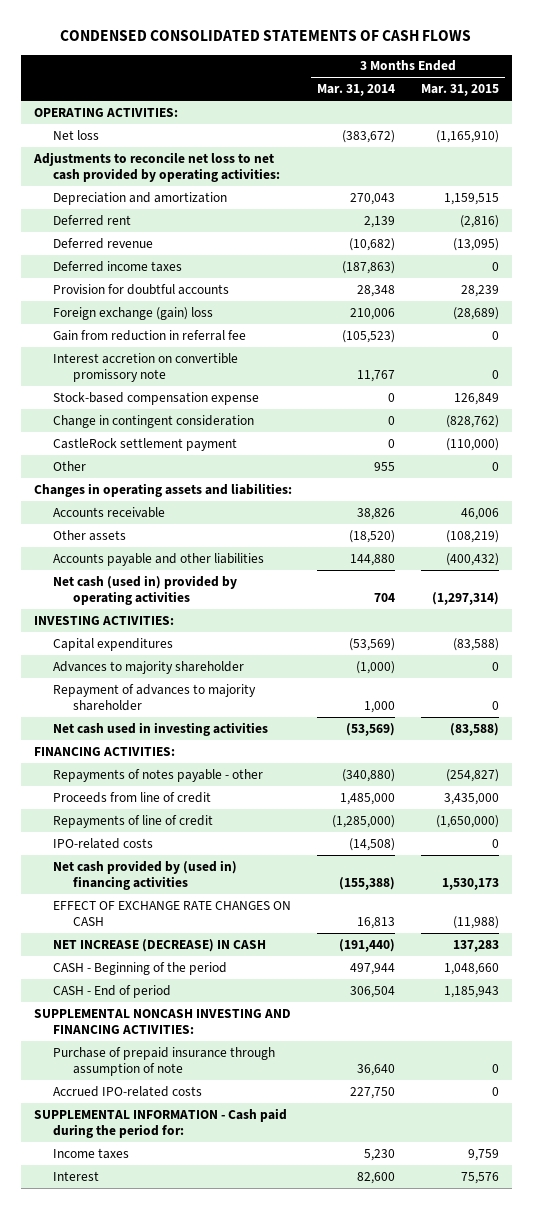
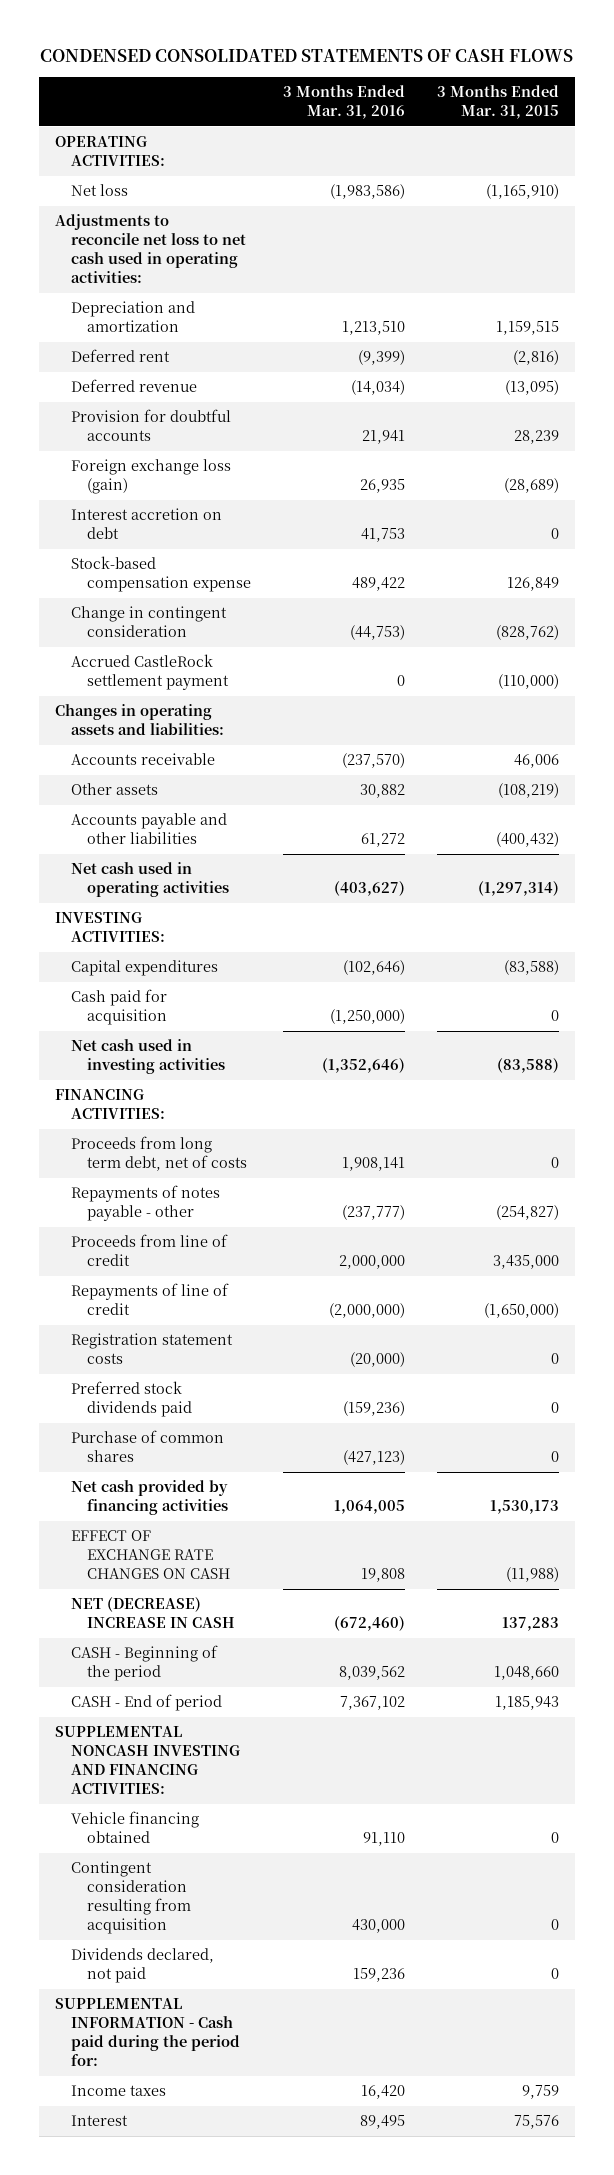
[317,84,396,97] Mar. 31, 2014 -> none
none -> [282,85,405,120] 3 Months Ended Mar. 31, 2016
[32,151,281,183] Adjustments to reconcile net loss to net cash provided by operating activities: -> [55,214,247,284] Adjustments to reconcile net loss to net cash used in operating activities:
[53,260,183,272] Deferred income taxes -> none
[53,329,247,341] Gain from reduction in referral fee -> none
[53,306,214,320] Foreign exchange (gain) loss -> [71,459,232,495] Foreign exchange loss (gain)
[53,352,239,383] Interest accretion on convertible promissory note -> [71,508,223,540] Interest accretion on debt
[53,460,87,471] Other -> none
[53,437,238,451] CastleRock settlement payment -> [71,654,230,691] Accrued CastleRock settlement payment
[53,574,238,606] Net cash (used in) provided by operating activities -> [71,862,230,898] Net cash used in operating activities
[53,660,245,674] Advances to majority shareholder -> none
[53,683,257,712] Repayment of advances to majority shareholder -> none
none -> [71,989,168,1026] Cash paid for acquisition
none -> [71,1136,248,1172] Proceeds from long term debt, net of costs
[53,837,154,849] IPO-related costs -> [71,1333,234,1365] Registration statement costs
none -> [71,1381,193,1418] Preferred stock dividends paid
none -> [71,1430,225,1463] Purchase of common shares
[53,859,238,891] Net cash provided by (used in) financing activities -> [71,1480,229,1516] Net cash provided by financing activities
[53,938,267,952] NET INCREASE (DECREASE) IN CASH -> [71,1597,236,1629] NET (DECREASE) INCREASE IN CASH
[53,1046,276,1077] Purchase of prepaid insurance through assumption of note -> none
[53,1085,203,1097] Accrued IPO-related costs -> none
none -> [71,1811,200,1844] Vehicle financing obtained
none -> [71,1861,192,1935] Contingent consideration resulting from acquisition
none -> [71,1948,215,1984] Dividends declared, not paid

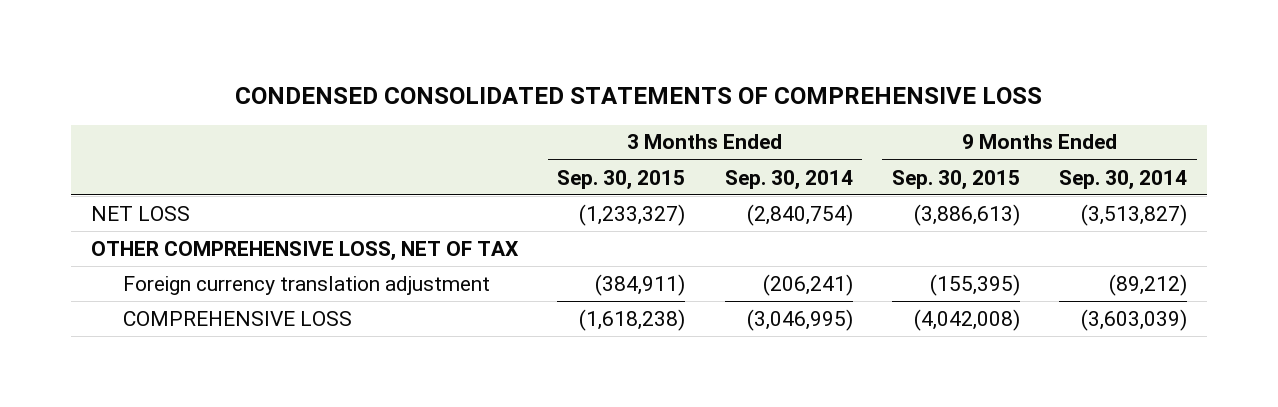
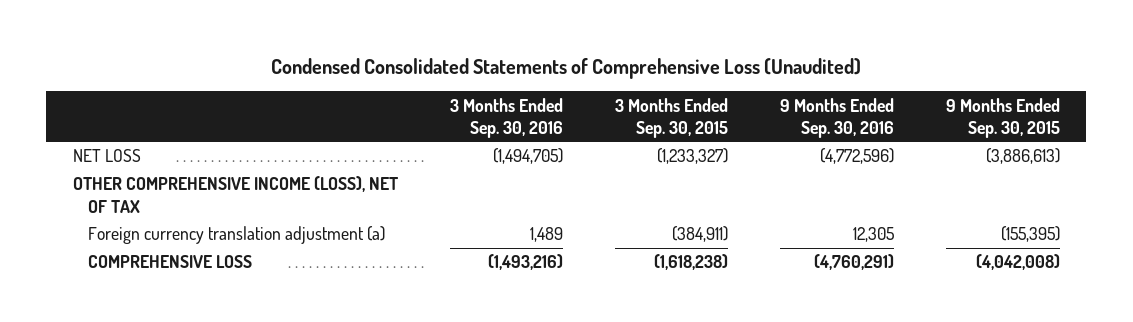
[235,86,1043,104] CONDENSED CONSOLIDATED STATEMENTS OF COMPREHENSIVE LOSS -> [271,57,862,79] Condensed Consolidated Statements of Comprehensive Loss (Unaudited)
[724,169,853,190] Sep. 30, 2014 -> none
[1059,169,1188,190] Sep. 30, 2014 -> none
none -> [449,97,563,138] 3 Months Ended Sep. 30, 2016
none -> [780,97,895,138] 9 Months Ended Sep. 30, 2016
[91,240,520,261] OTHER COMPREHENSIVE LOSS, NET OF TAX -> [72,176,399,213] OTHER COMPREHENSIVE INCOME (LOSS), NET OF TAX
[122,275,490,295] Foreign currency translation adjustment -> [88,226,386,245] Foreign currency translation adjustment (a)

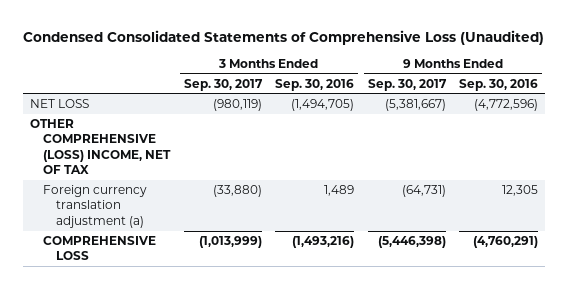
[614,97,728,138] 3 Months Ended Sep. 30, 2015 -> none
[946,97,1061,138] 9 Months Ended Sep. 30, 2015 -> none
none -> [183,78,263,91] Sep. 30, 2017
none -> [367,78,447,91] Sep. 30, 2017
[72,176,399,213] OTHER COMPREHENSIVE INCOME (LOSS), NET OF TAX -> [29,119,172,175] OTHER COMPREHENSIVE (LOSS) INCOME, NET OF TAX

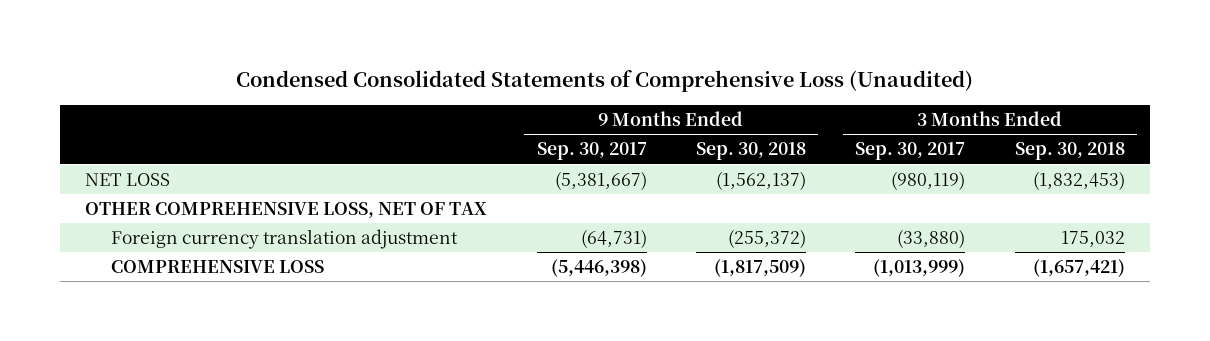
[275,78,355,91] Sep. 30, 2016 -> none
[459,78,539,91] Sep. 30, 2016 -> none
none -> [696,142,807,161] Sep. 30, 2018
none -> [1014,142,1125,161] Sep. 30, 2018
[29,119,172,175] OTHER COMPREHENSIVE (LOSS) INCOME, NET OF TAX -> [85,202,488,219] OTHER COMPREHENSIVE LOSS, NET OF TAX
[43,185,148,228] Foreign currency translation adjustment (a) -> [111,229,459,250] Foreign currency translation adjustment

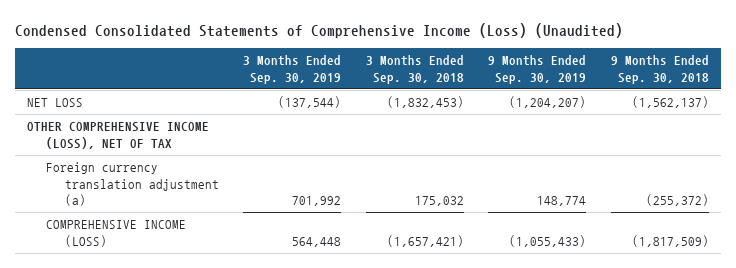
[236,70,974,93] Condensed Consolidated Statements of Comprehensive Loss (Unaudited) -> [15,23,624,39] Condensed Consolidated Statements of Comprehensive Income (Loss) (Unaudited)
[536,142,647,161] Sep. 30, 2017 -> none
[855,142,966,161] Sep. 30, 2017 -> none
none -> [243,55,342,84] 3 Months Ended Sep. 30, 2019
none -> [488,55,587,84] 9 Months Ended Sep. 30, 2019
[85,202,488,219] OTHER COMPREHENSIVE LOSS, NET OF TAX -> [27,122,210,149] OTHER COMPREHENSIVE INCOME (LOSS), NET OF TAX
[111,229,459,250] Foreign currency translation adjustment -> [46,162,219,207] Foreign currency translation adjustment (a)
[111,260,325,274] COMPREHENSIVE LOSS -> [46,220,187,247] COMPREHENSIVE INCOME (LOSS)

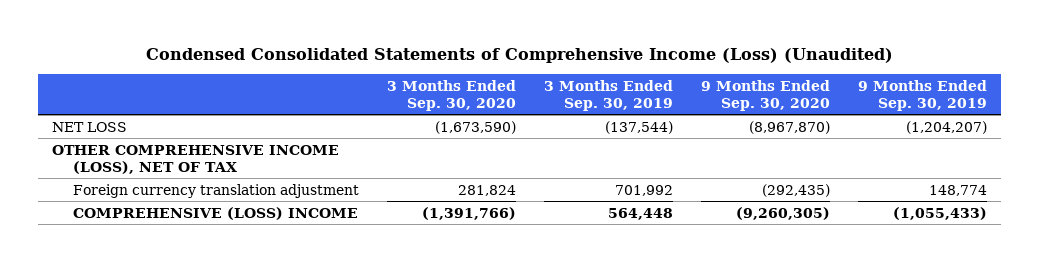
[365,55,464,84] 3 Months Ended Sep. 30, 2018 -> none
[610,55,709,84] 9 Months Ended Sep. 30, 2018 -> none
none -> [386,79,516,111] 3 Months Ended Sep. 30, 2020
none -> [701,79,831,111] 9 Months Ended Sep. 30, 2020
[46,162,219,207] Foreign currency translation adjustment (a) -> [72,183,359,198] Foreign currency translation adjustment
[46,220,187,247] COMPREHENSIVE INCOME (LOSS) -> [72,206,358,220] COMPREHENSIVE (LOSS) INCOME

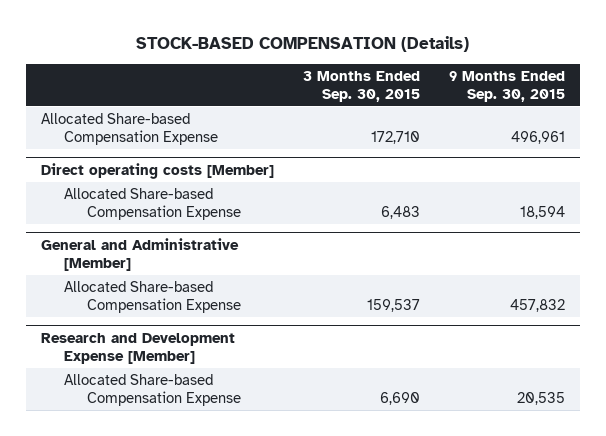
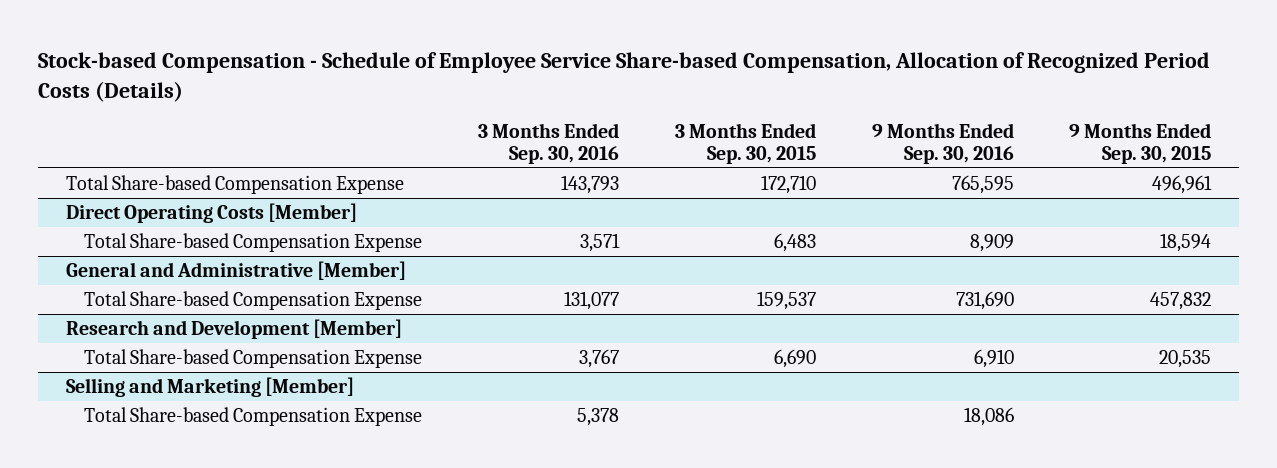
[135,36,469,53] STOCK-BASED COMPENSATION (Details) -> [37,51,1210,102] Stock-based Compensation - Schedule of Employee Service Share-based Compensation, Allocation of Recognized Period Costs (Details)
none -> [477,122,619,165] 3 Months Ended Sep. 30, 2016
none -> [871,122,1014,165] 9 Months Ended Sep. 30, 2016
[40,113,219,145] Allocated Share-based Compensation Expense -> [65,174,404,194] Total Share-based Compensation Expense
[40,162,274,179] Direct operating costs [Member] -> [65,202,357,223] Direct Operating Costs [Member]
[64,188,242,220] Allocated Share-based Compensation Expense -> [84,232,423,252] Total Share-based Compensation Expense
[64,281,242,313] Allocated Share-based Compensation Expense -> [84,290,423,310] Total Share-based Compensation Expense
[40,332,235,364] Research and Development Expense [Member] -> [65,318,402,339] Research and Development [Member]
[64,374,242,406] Allocated Share-based Compensation Expense -> [84,348,423,368] Total Share-based Compensation Expense
none -> [65,376,354,397] Selling and Marketing [Member]
none -> [84,406,423,426] Total Share-based Compensation Expense

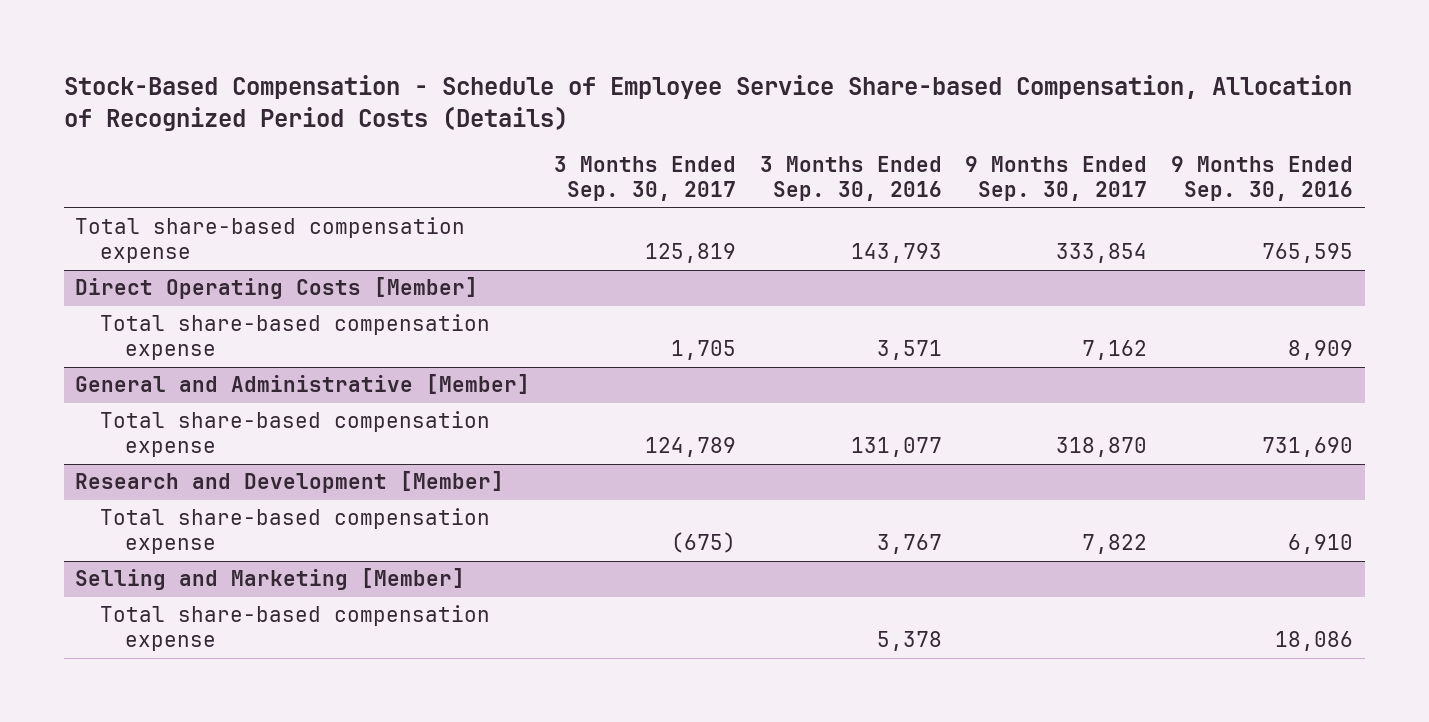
[37,51,1210,102] Stock-based Compensation - Schedule of Employee Service Share-based Compensation, Allocation of Recognized Period Costs (Details) -> [63,75,1352,131] Stock-Based Compensation - Schedule of Employee Service Share-based Compensation, Allocation of Recognized Period Costs (Details)
[674,122,816,165] 3 Months Ended Sep. 30, 2015 -> none
[1069,122,1212,165] 9 Months Ended Sep. 30, 2015 -> none
none -> [554,156,737,202] 3 Months Ended Sep. 30, 2017
none -> [965,156,1148,202] 9 Months Ended Sep. 30, 2017
[65,174,404,194] Total Share-based Compensation Expense -> [75,217,466,264] Total share-based compensation expense
[84,232,423,252] Total Share-based Compensation Expense -> [100,314,491,361] Total share-based compensation expense
[84,290,423,310] Total Share-based Compensation Expense -> [100,411,491,458] Total share-based compensation expense
[84,348,423,368] Total Share-based Compensation Expense -> [100,508,491,555] Total share-based compensation expense
[84,406,423,426] Total Share-based Compensation Expense -> [100,605,491,652] Total share-based compensation expense

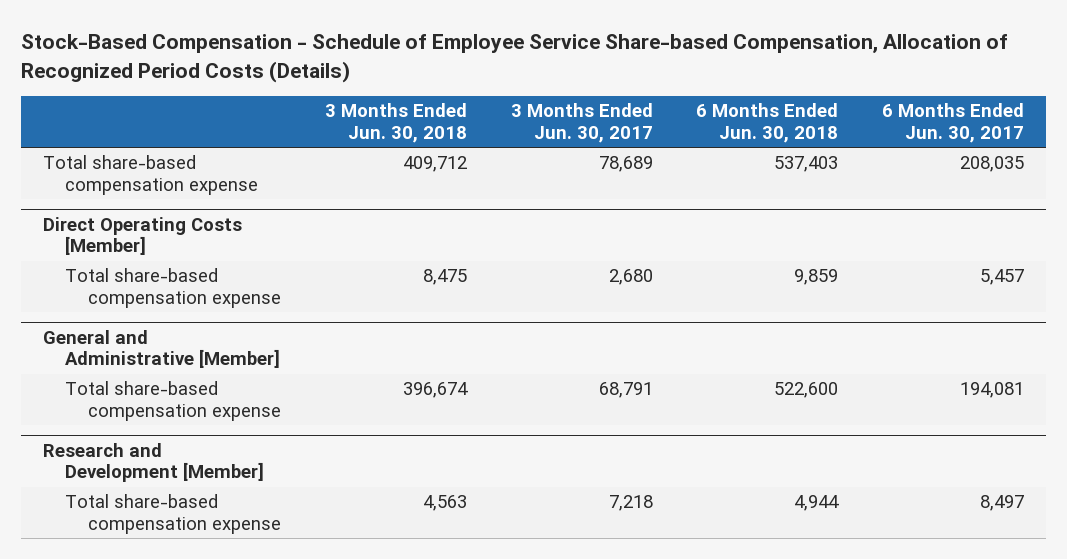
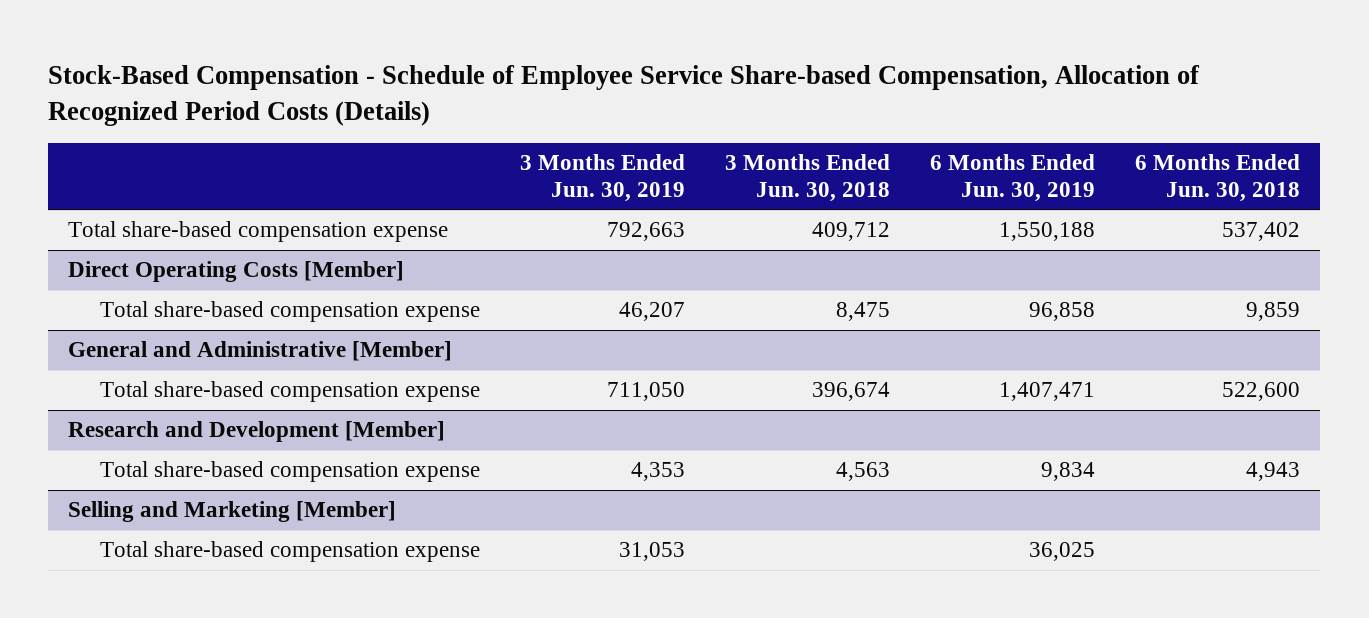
[510,103,653,143] 3 Months Ended Jun. 30, 2017 -> none
[882,103,1025,143] 6 Months Ended Jun. 30, 2017 -> none
none -> [520,154,686,202] 3 Months Ended Jun. 30, 2019
none -> [930,154,1096,202] 6 Months Ended Jun. 30, 2019
[774,156,839,173] 537,403 -> [1222,222,1301,242] 537,402
[794,495,840,512] 4,944 -> [1246,462,1301,482] 4,943
none -> [68,501,397,523] Selling and Marketing [Member]
none -> [100,541,481,563] Total share-based compensation expense

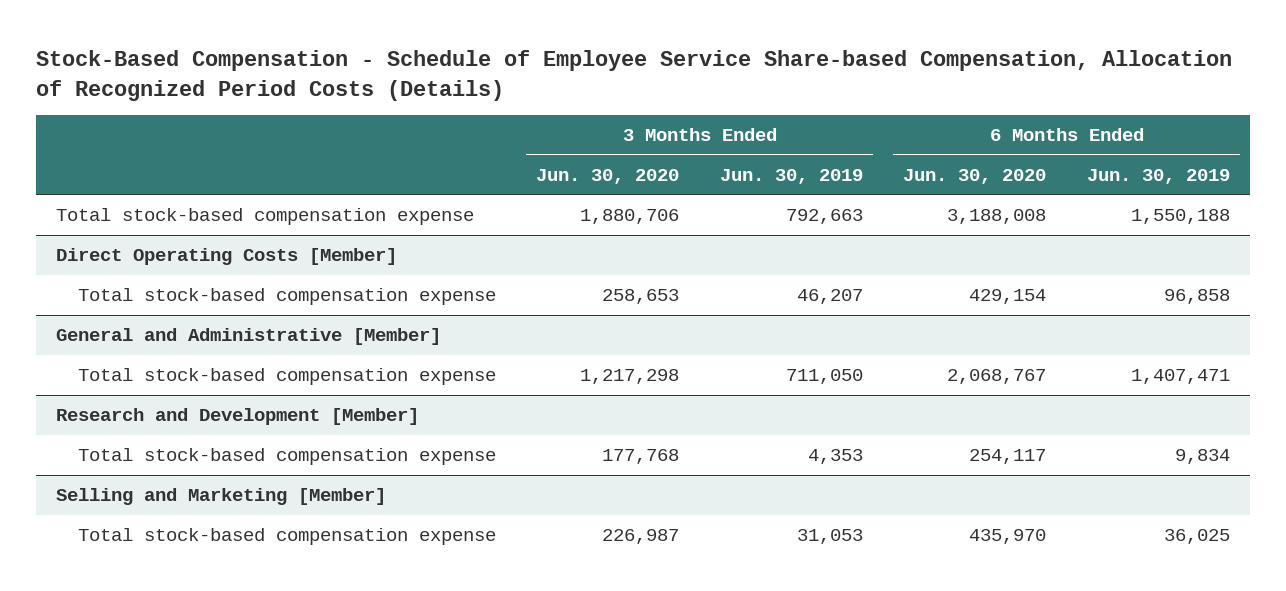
[725,154,891,202] 3 Months Ended Jun. 30, 2018 -> none
[1135,154,1301,202] 6 Months Ended Jun. 30, 2018 -> none
none -> [536,168,680,184] Jun. 30, 2020
none -> [903,168,1047,184] Jun. 30, 2020
[68,221,449,243] Total share-based compensation expense -> [56,208,475,226] Total stock-based compensation expense
[100,301,481,323] Total share-based compensation expense -> [77,288,496,306] Total stock-based compensation expense
[100,381,481,403] Total share-based compensation expense -> [77,368,496,386] Total stock-based compensation expense
[100,461,481,483] Total share-based compensation expense -> [77,448,496,466] Total stock-based compensation expense
[100,541,481,563] Total share-based compensation expense -> [77,528,496,546] Total stock-based compensation expense

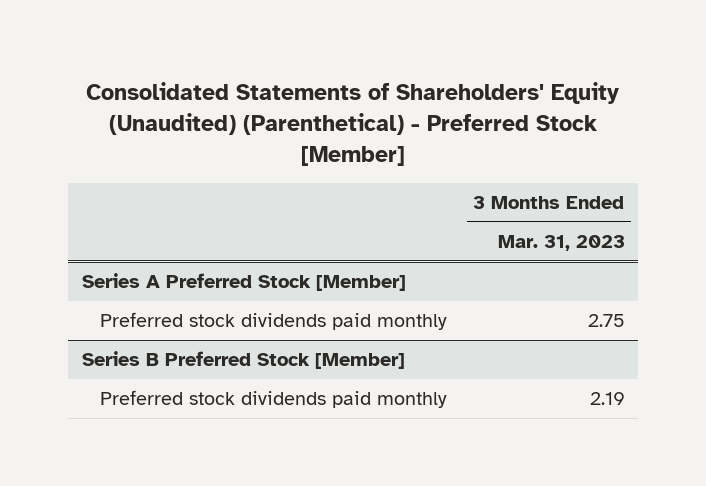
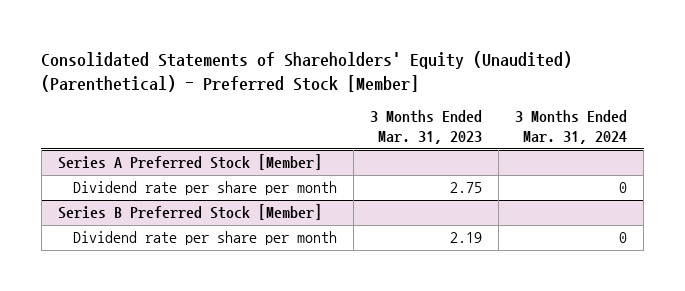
none -> [515,110,628,144] 3 Months Ended Mar. 31, 2024
[100,312,448,331] Preferred stock dividends paid monthly -> [72,181,337,196] Dividend rate per share per month
[100,390,448,409] Preferred stock dividends paid monthly -> [72,231,337,246] Dividend rate per share per month

